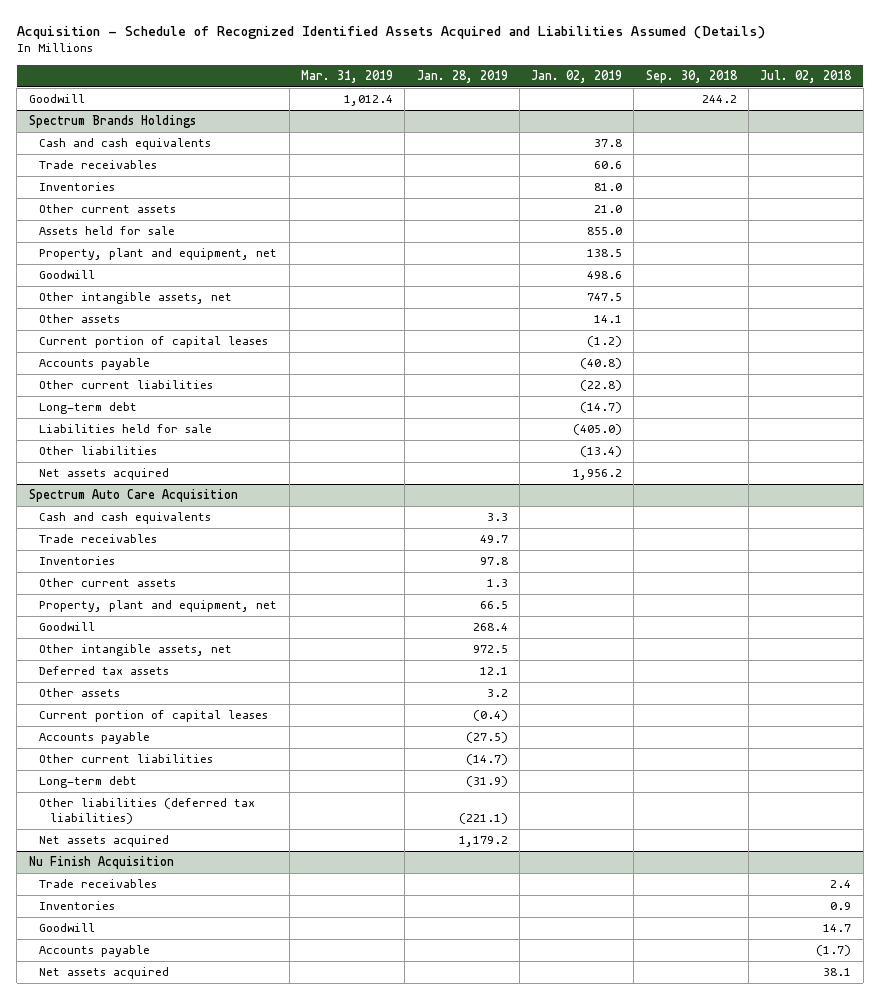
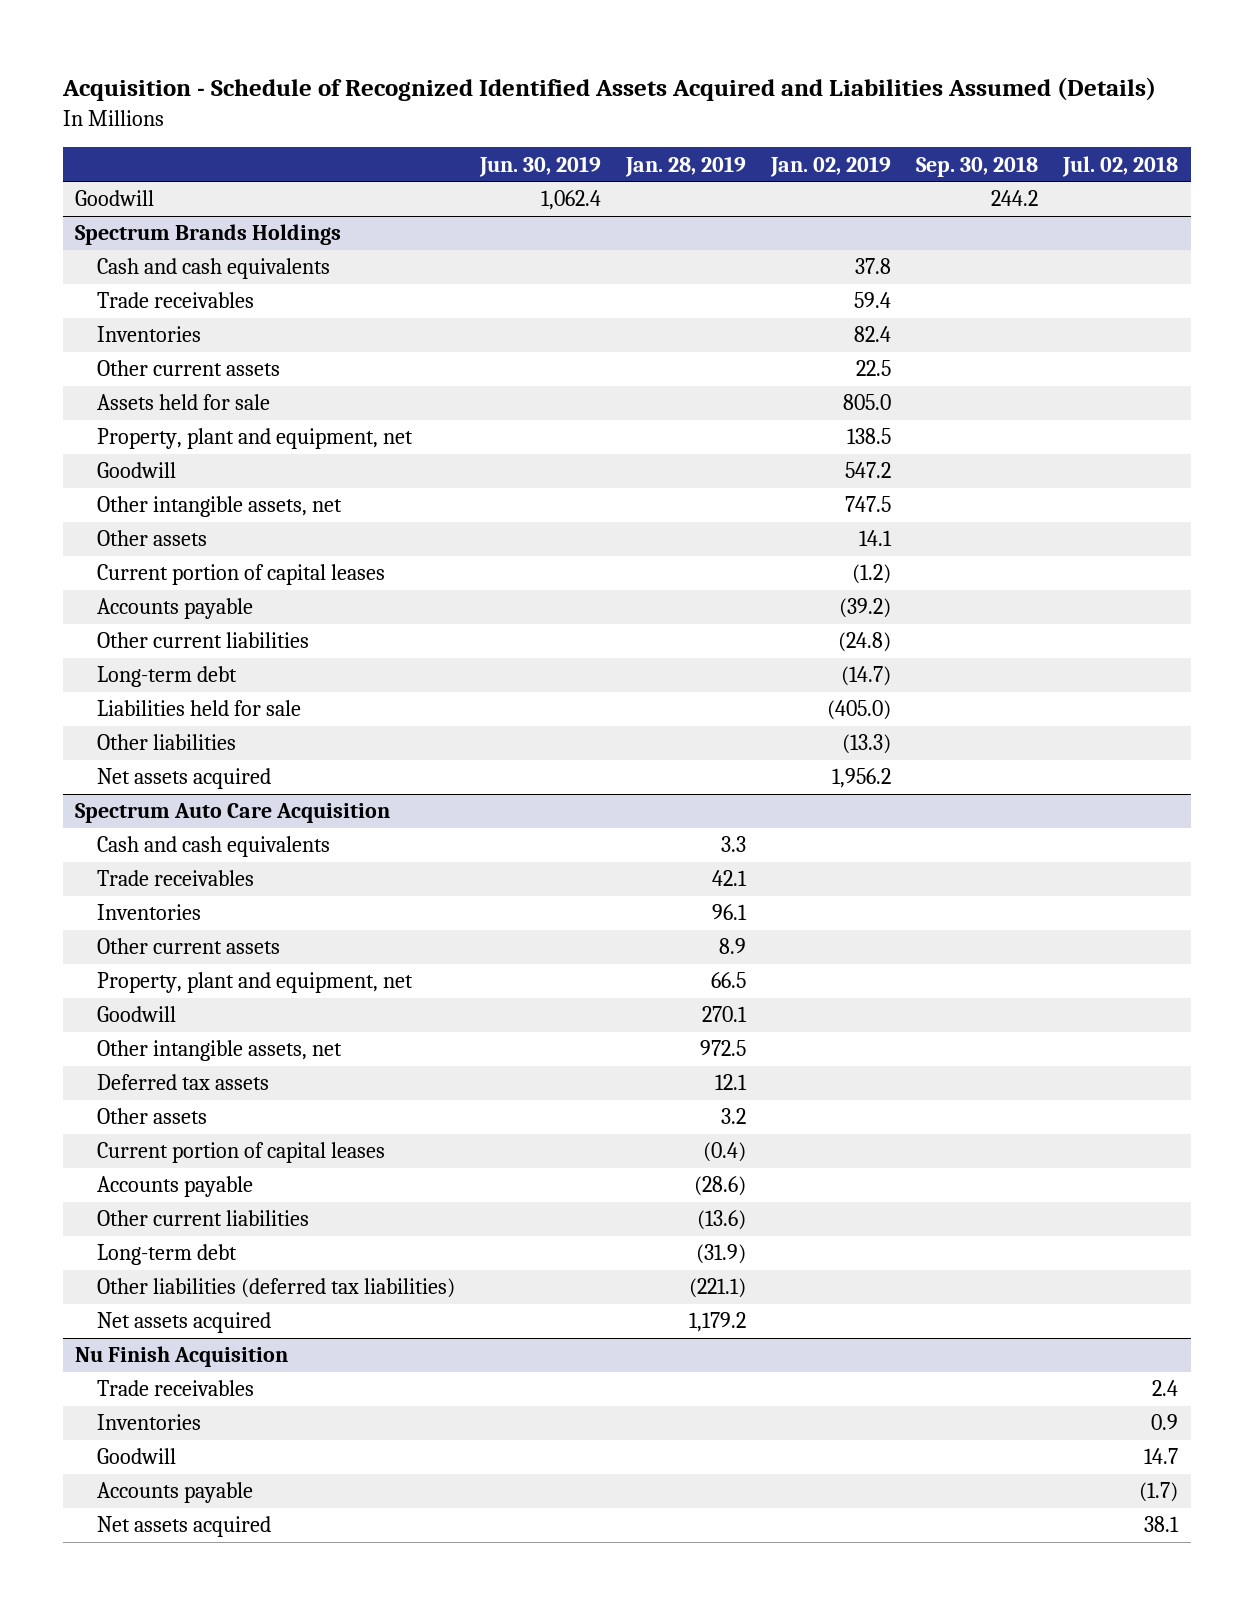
[300,69,393,83] Mar. 31, 2019 -> none
none -> [478,155,601,177] Jun. 30, 2019
[594,161,623,170] 60.6 -> [853,292,891,309] 59.4
[594,183,623,192] 81.0 -> [853,326,891,343] 82.4
[594,205,623,214] 21.0 -> [855,360,891,377] 22.5
[587,227,623,236] 855.0 -> [842,394,891,411] 805.0
[587,271,623,280] 498.6 -> [844,462,891,479] 547.2
[580,358,623,370] (40.8) -> [838,598,891,619] (39.2)
[580,380,623,392] (22.8) -> [837,632,891,653] (24.8)
[580,446,623,458] (13.4) -> [841,734,891,755] (13.3)
[479,535,508,544] 49.7 -> [711,870,747,887] 42.1
[479,557,508,566] 97.8 -> [711,904,747,921] 96.1
[486,579,508,588] 1.3 -> [718,938,746,955] 8.9
[472,623,508,632] 268.4 -> [701,1006,747,1023] 270.1
[465,732,508,744] (27.5) -> [693,1176,746,1197] (28.6)
[465,754,508,766] (14.7) -> [696,1210,746,1231] (13.6)

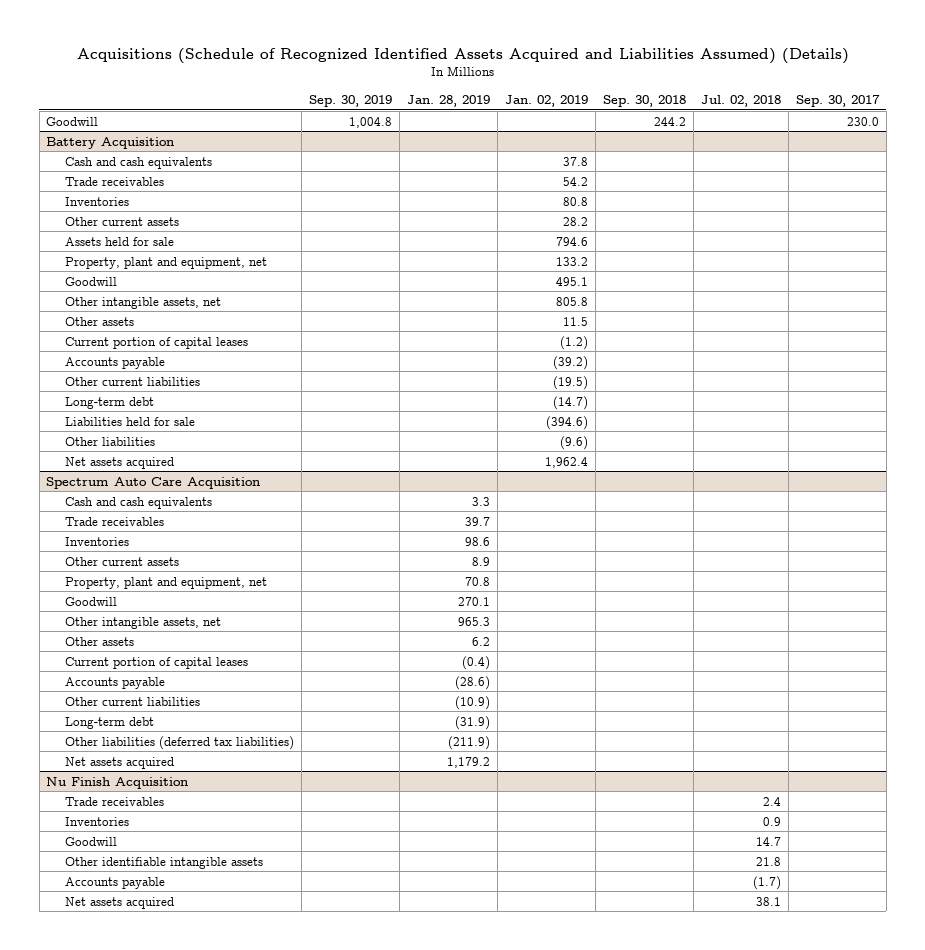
[61,77,1156,102] Acquisition - Schedule of Recognized Identified Assets Acquired and Liabilities Assumed (Details) -> [76,48,849,65] Acquisitions (Schedule of Recognized Identified Assets Acquired and Liabilities Assumed) (Details)
[478,155,601,177] Jun. 30, 2019 -> none
none -> [309,94,393,107] Sep. 30, 2019
none -> [795,94,880,107] Sep. 30, 2017
[75,224,342,246] Spectrum Brands Holdings -> [46,136,175,149] Battery Acquisition
[853,292,891,309] 59.4 -> [563,176,589,186] 54.2
[853,326,891,343] 82.4 -> [563,196,589,206] 80.8
[855,360,891,377] 22.5 -> [563,216,589,226] 28.2
[842,394,891,411] 805.0 -> [556,236,589,246] 794.6
[846,428,891,445] 138.5 -> [556,256,589,266] 133.2
[844,462,891,479] 547.2 -> [556,276,589,286] 495.1
[844,496,891,513] 747.5 -> [556,296,589,306] 805.8
[858,530,892,547] 14.1 -> [563,316,589,326] 11.5
[837,632,891,653] (24.8) -> [553,375,589,390] (19.5)
[826,700,891,721] (405.0) -> [546,415,589,430] (394.6)
[841,734,891,755] (13.3) -> [560,435,589,450] (9.6)
[831,768,891,789] 1,956.2 -> [545,456,589,468] 1,962.4
[711,870,747,887] 42.1 -> [465,516,491,526] 39.7
[711,904,747,921] 96.1 -> [465,536,491,546] 98.6
[710,972,746,989] 66.5 -> [465,576,491,586] 70.8
[96,1074,269,1091] Deferred tax assets -> none
[699,1040,746,1057] 972.5 -> [458,616,491,626] 965.3
[720,1108,746,1125] 3.2 -> [472,636,491,646] 6.2
[696,1210,746,1231] (13.6) -> [455,695,491,710] (10.9)
[688,1278,746,1299] (221.1) -> [448,735,491,750] (211.9)
none -> [65,856,264,869] Other identifiable intangible assets

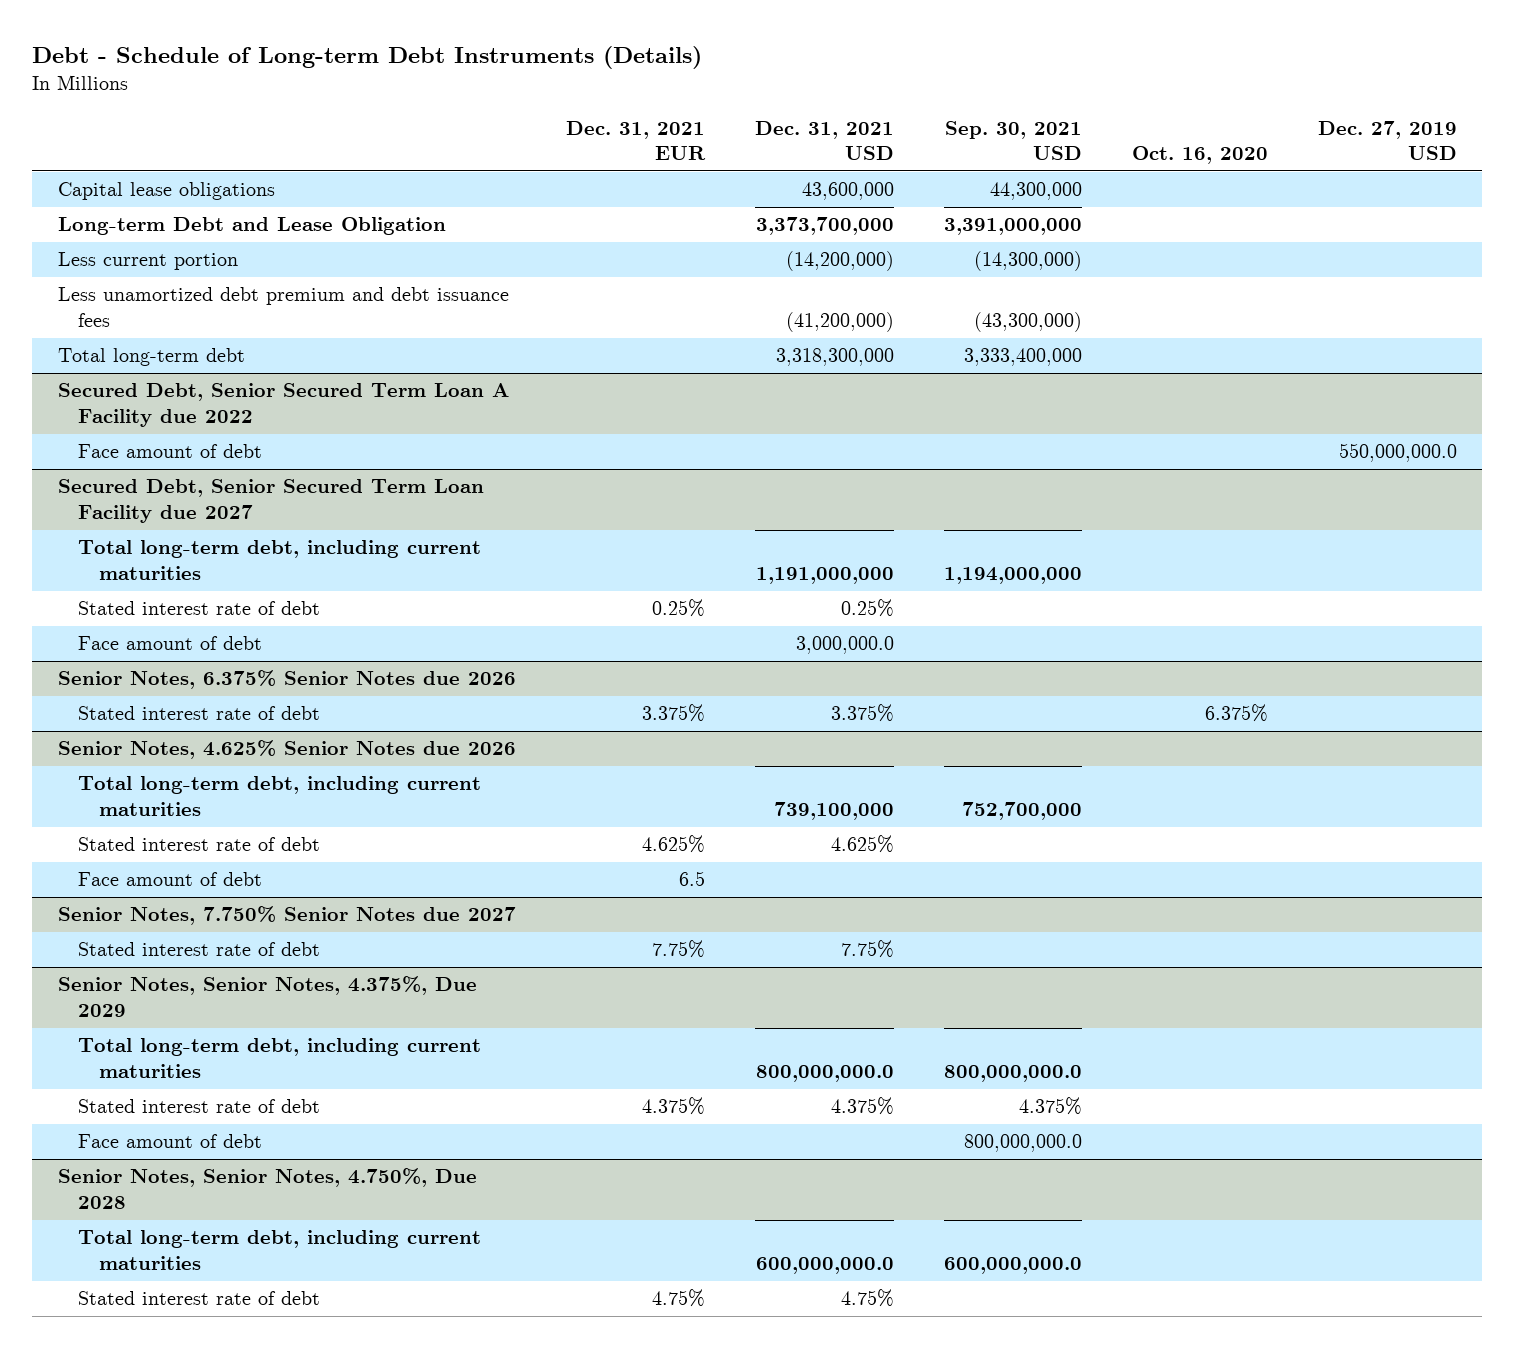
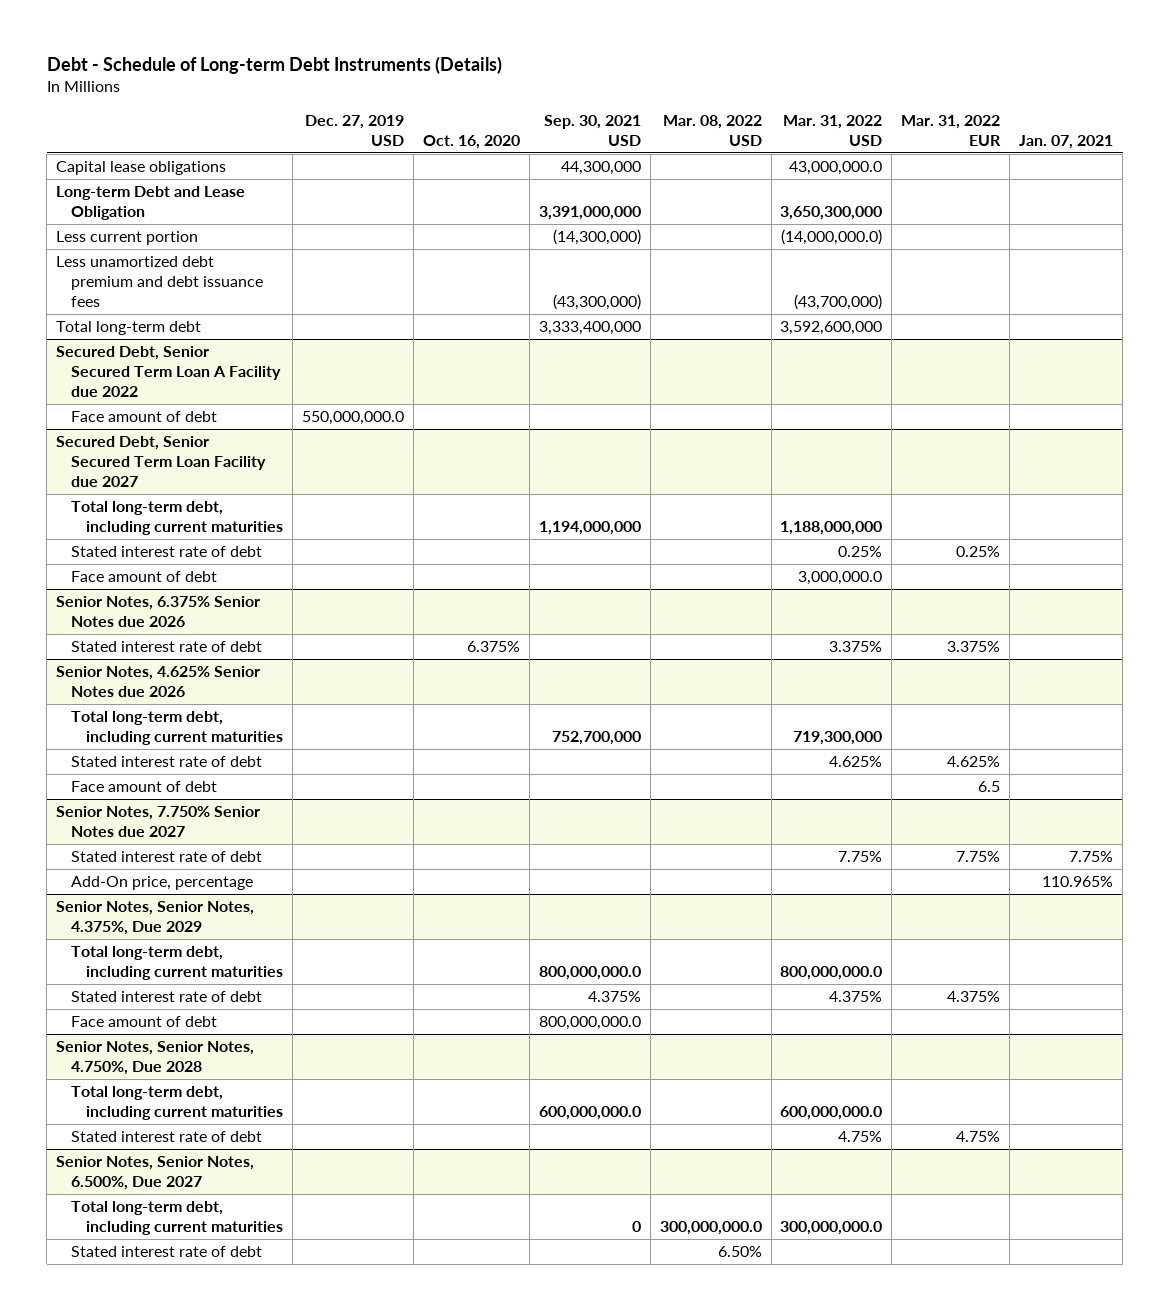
[565,120,706,160] Dec. 31, 2021 EUR -> none
[754,120,894,160] Dec. 31, 2021 USD -> none
none -> [662,114,762,146] Mar. 08, 2022 USD
none -> [783,114,883,146] Mar. 31, 2022 USD
none -> [901,114,1002,146] Mar. 31, 2022 EUR
none -> [1019,134,1114,149] Jan. 07, 2021
none -> [71,875,254,890] Add-On price, percentage
none -> [56,1155,255,1191] Senior Notes, Senior Notes, 6.500%, Due 2027
none -> [71,1200,284,1236] Total long-term debt, including current maturities
none -> [71,1245,263,1257] Stated interest rate of debt

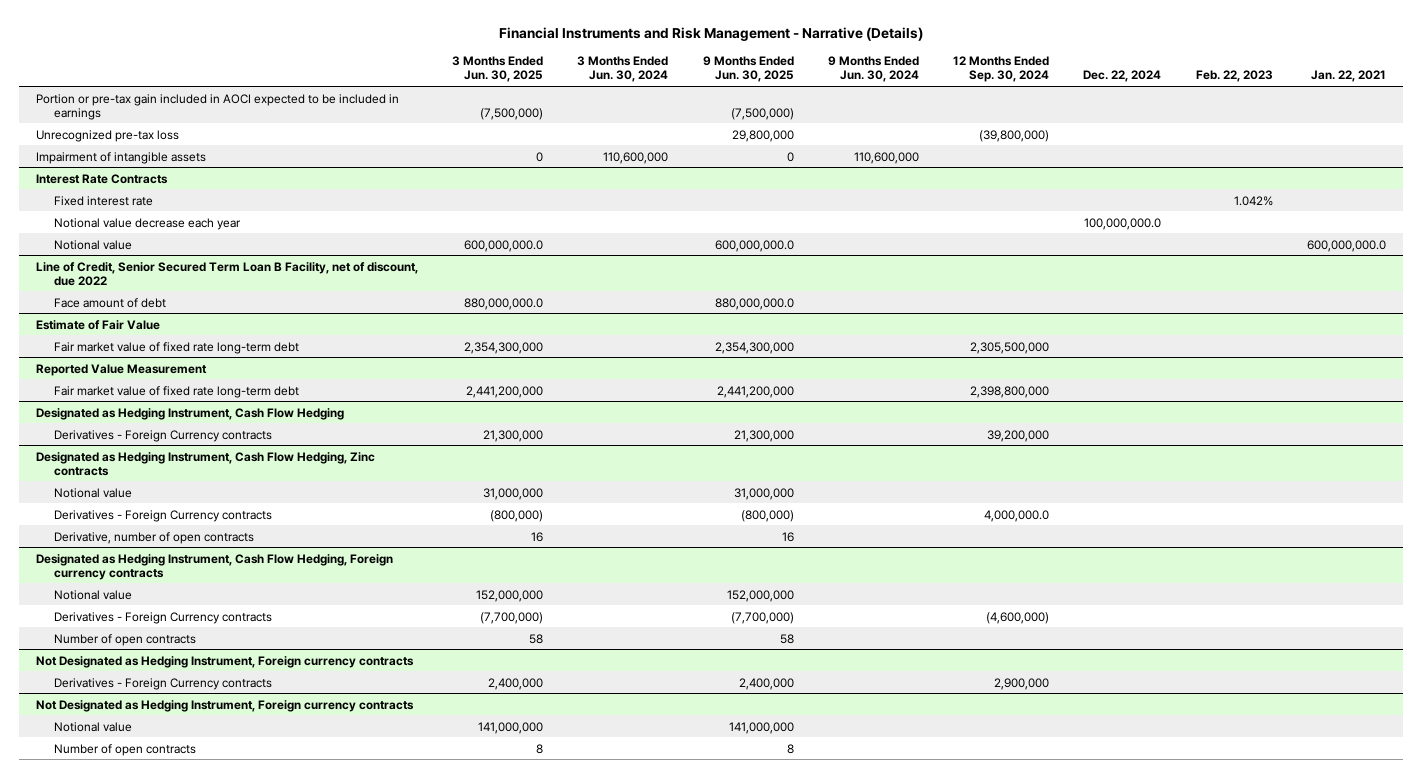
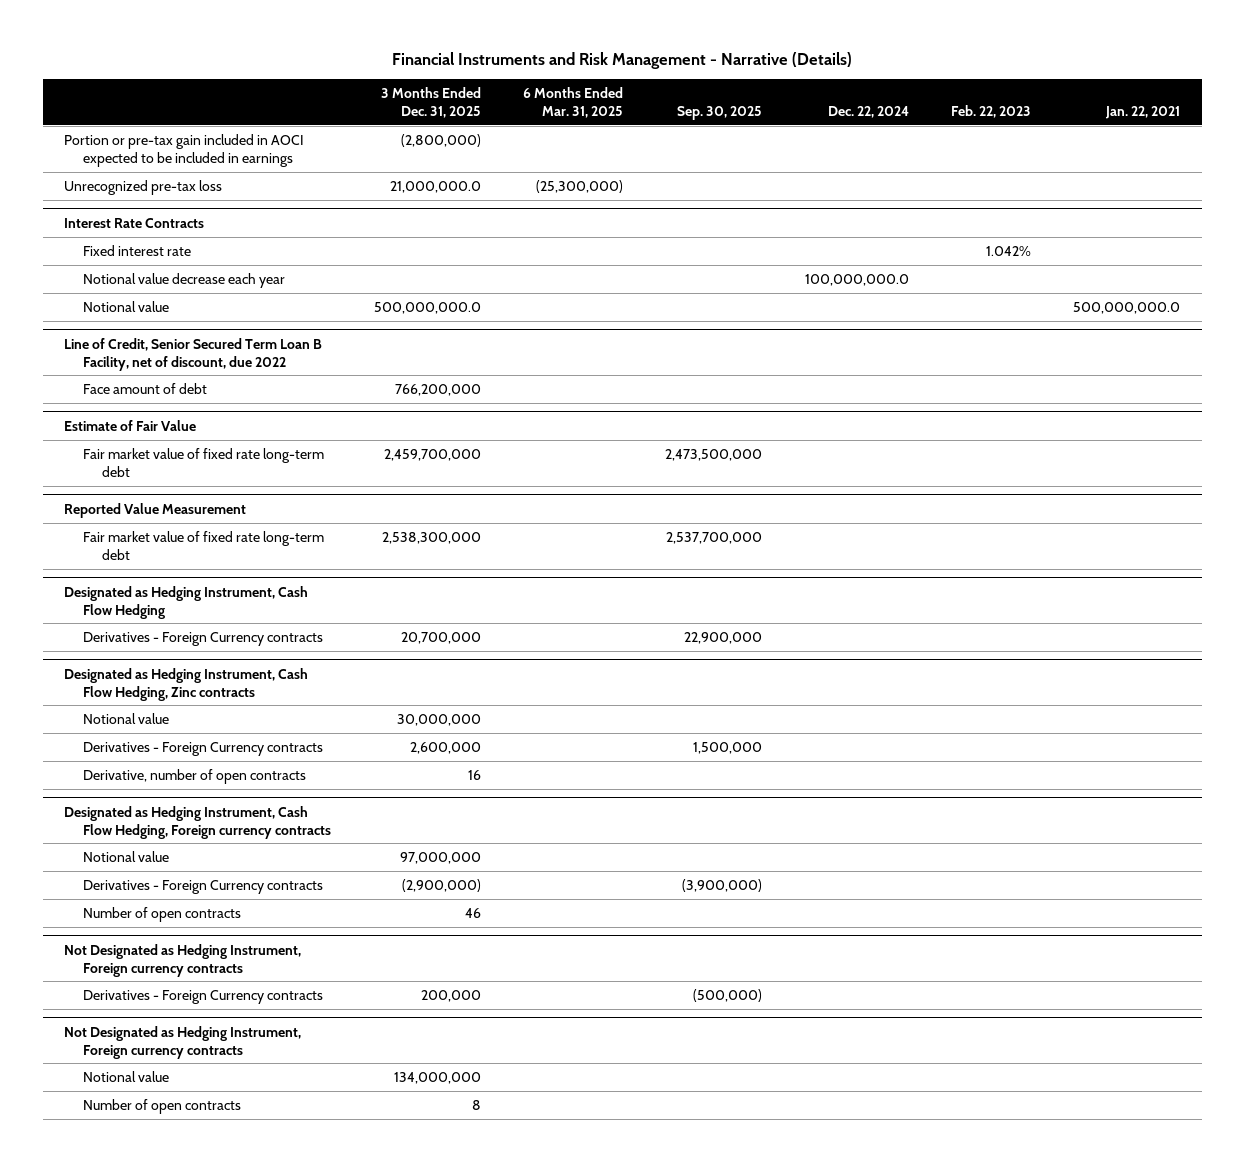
[452,56,544,83] 3 Months Ended Jun. 30, 2025 -> none
[577,56,669,83] 3 Months Ended Jun. 30, 2024 -> none
[702,56,794,83] 9 Months Ended Jun. 30, 2025 -> none
[827,56,919,83] 9 Months Ended Jun. 30, 2024 -> none
[953,56,1050,83] 12 Months Ended Sep. 30, 2024 -> none
none -> [380,86,481,118] 3 Months Ended Dec. 31, 2025
none -> [522,86,623,118] 6 Months Ended Mar. 31, 2025
none -> [677,105,763,120] Sep. 30, 2025
[36,151,207,164] Impairment of intangible assets -> none
[1306,239,1386,252] 600,000,000.0 -> [1073,301,1181,314] 500,000,000.0

